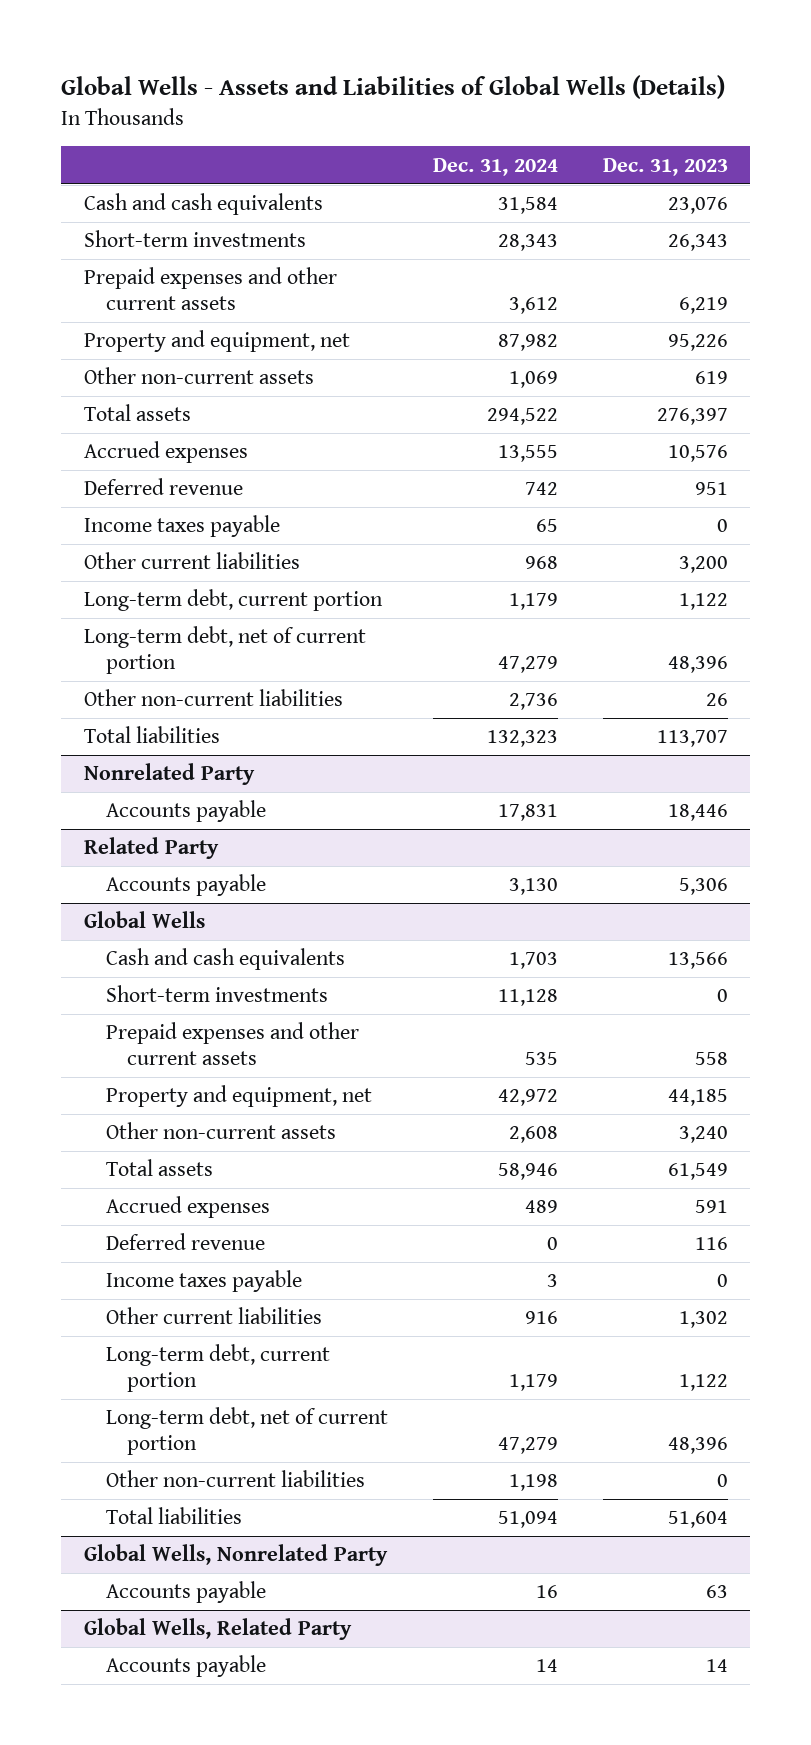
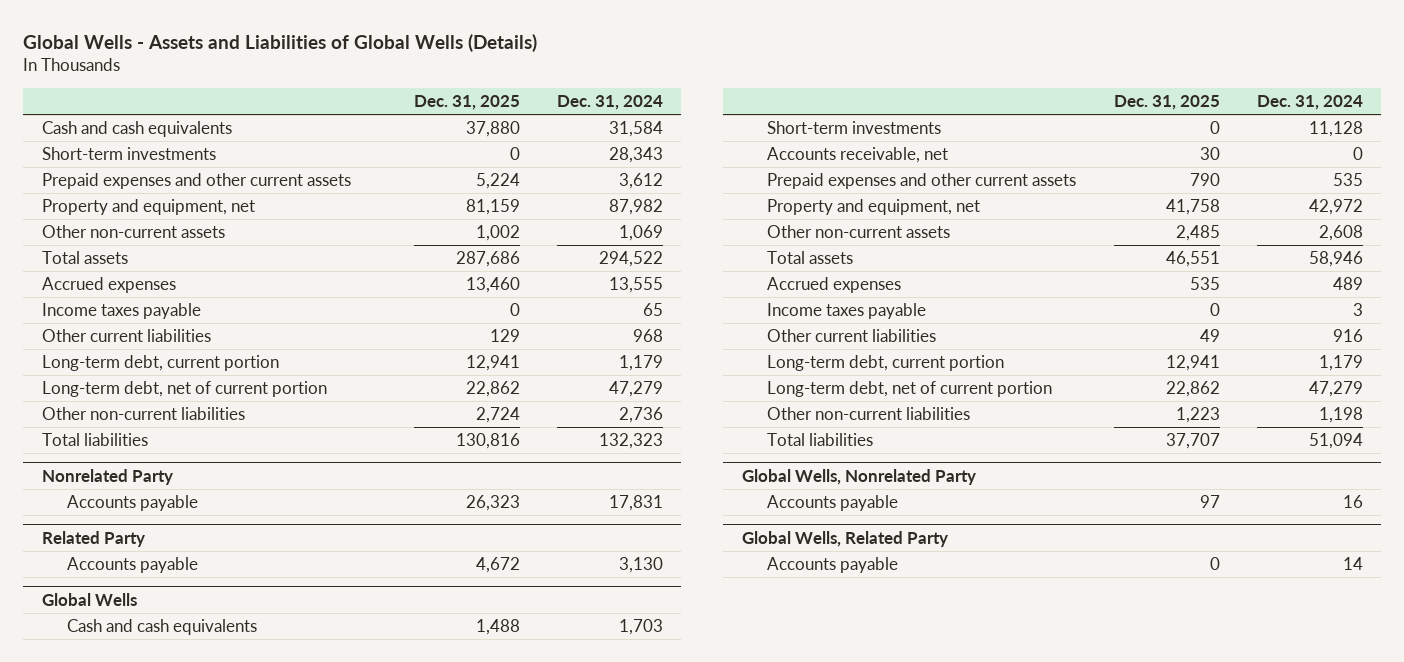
[602,157,728,176] Dec. 31, 2023 -> none
none -> [413,95,520,111] Dec. 31, 2025
[83,478,243,496] Deferred revenue -> none
none -> [767,147,949,164] Accounts receivable, net
[105,1233,265,1251] Deferred revenue -> none

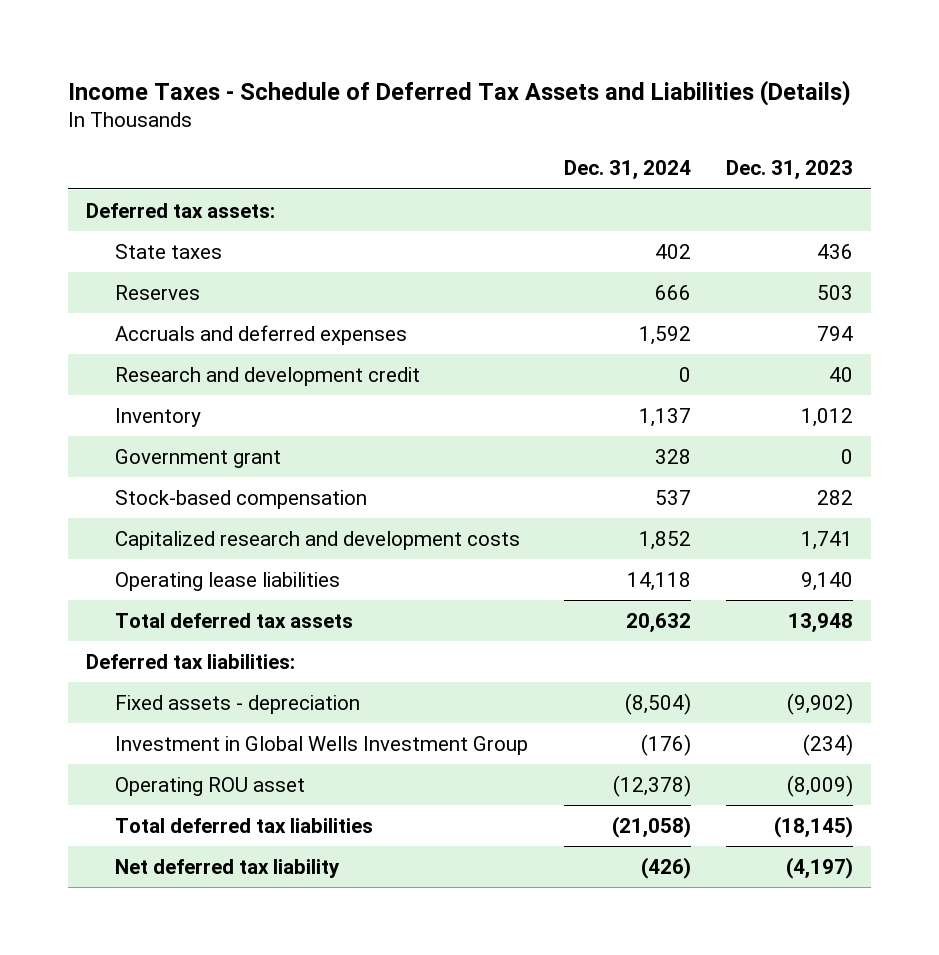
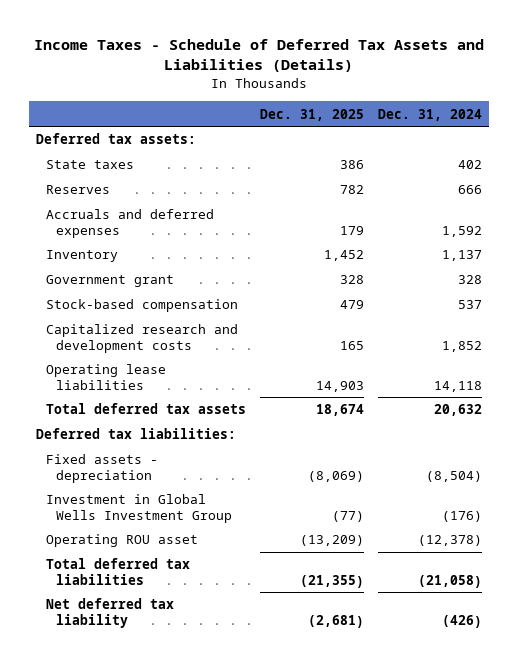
[726,160,854,181] Dec. 31, 2023 -> none
none -> [259,108,364,121] Dec. 31, 2025
[114,366,420,386] Research and development credit -> none

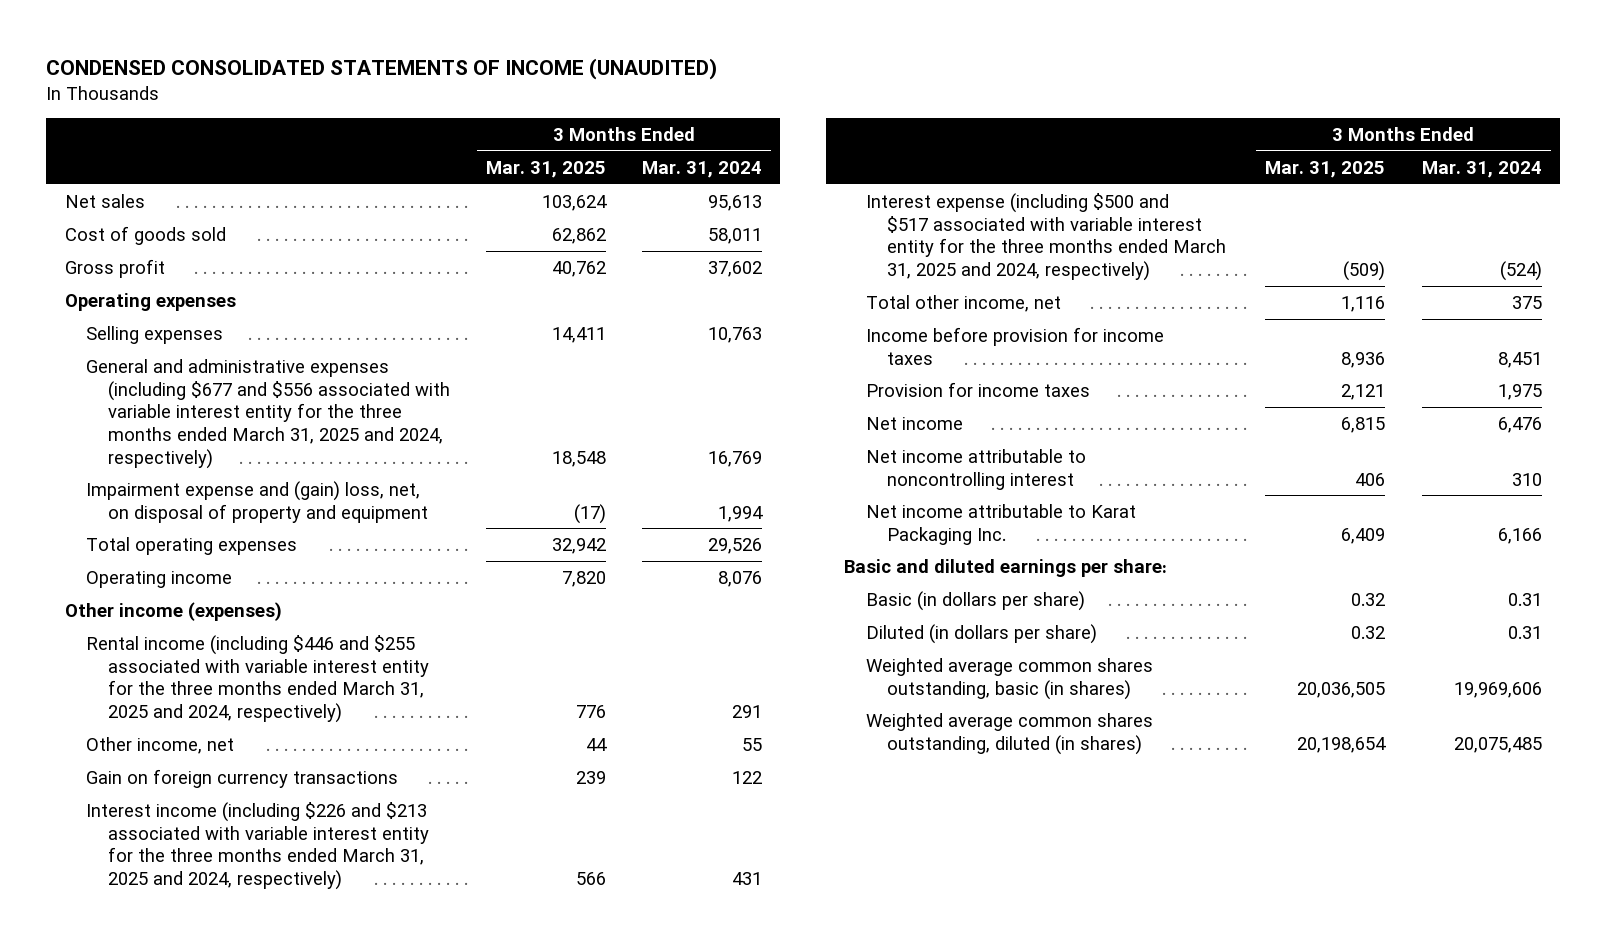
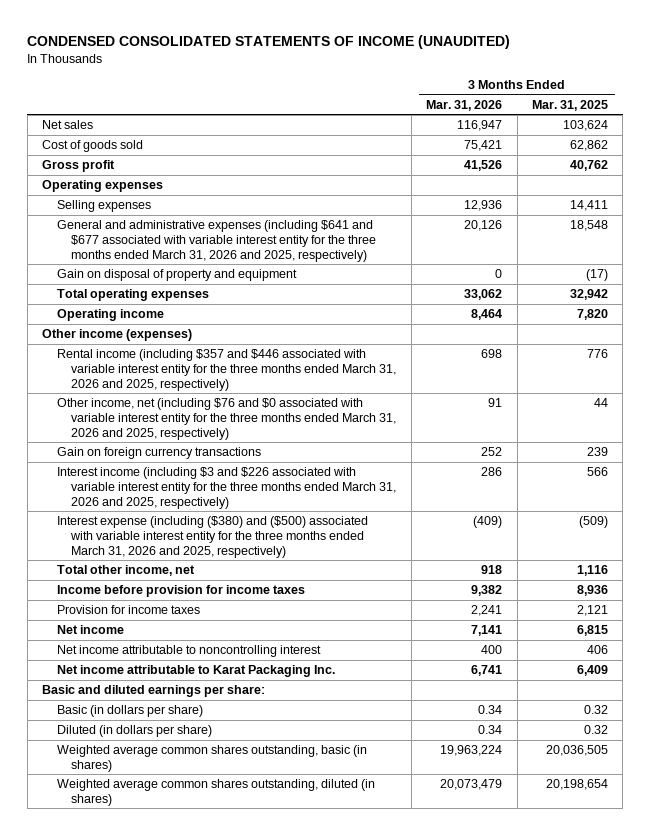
[641,160,762,178] Mar. 31, 2024 -> none
none -> [426,99,503,111] Mar. 31, 2026
[86,358,450,469] General and administrative expenses (including $677 and $556 associated with variable interest entity for the three months ended March 31, 2025 and 2024, respectively) -> [56,219,377,262] General and administrative expenses (including $641 and $677 associated with variable interest entity for the three months ended March 31, 2026 and 2025, respectively)
[86,480,428,523] Impairment expense and (gain) loss, net, on disposal of property and equipment -> [56,268,297,281] Gain on disposal of property and equipment
[86,736,235,754] Other income, net -> none
[86,634,429,723] Rental income (including $446 and $255 associated with variable interest entity for the three months ended March 31, 2025 and 2024, respectively) -> [56,348,397,391] Rental income (including $357 and $446 associated with variable interest entity for the three months ended March 31, 2026 and 2025, respectively)
none -> [56,397,397,440] Other income, net (including $76 and $0 associated with variable interest entity for the three months ended March 31, 2026 and 2025, respectively)
[86,801,429,890] Interest income (including $226 and $213 associated with variable interest entity for the three months ended March 31, 2025 and 2024, respectively) -> [56,466,397,509] Interest income (including $3 and $226 associated with variable interest entity for the three months ended March 31, 2026 and 2025, respectively)
[865,192,1227,281] Interest expense (including $500 and $517 associated with variable interest entity for the three months ended March 31, 2025 and 2024, respectively) -> [56,515,368,558] Interest expense (including ($380) and ($500) associated with variable interest entity for the three months ended March 31, 2026 and 2025, respectively)

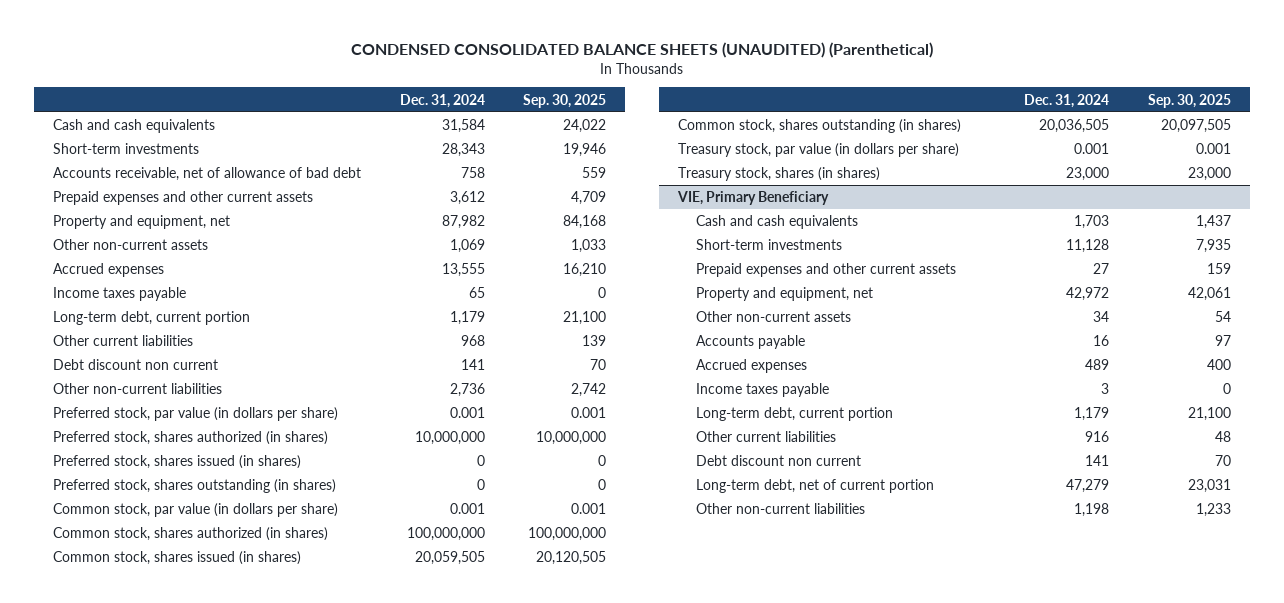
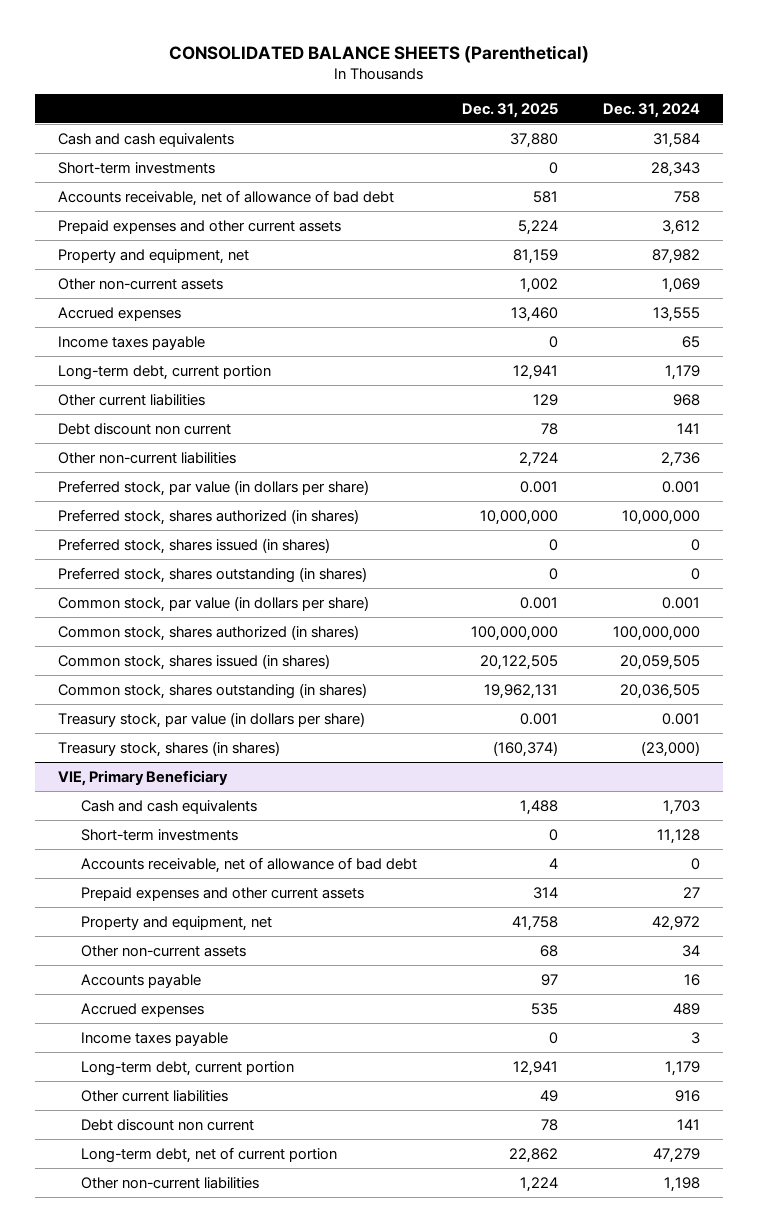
[351,42,934,59] CONDENSED CONSOLIDATED BALANCE SHEETS (UNAUDITED) (Parenthetical) -> [168,44,589,63] CONSOLIDATED BALANCE SHEETS (Parenthetical)
[522,93,606,108] Sep. 30, 2025 -> none
none -> [462,102,559,118] Dec. 31, 2025
[1066,167,1110,182] 23,000 -> [641,740,701,757] (23,000)
none -> [80,856,417,873] Accounts receivable, net of allowance of bad debt

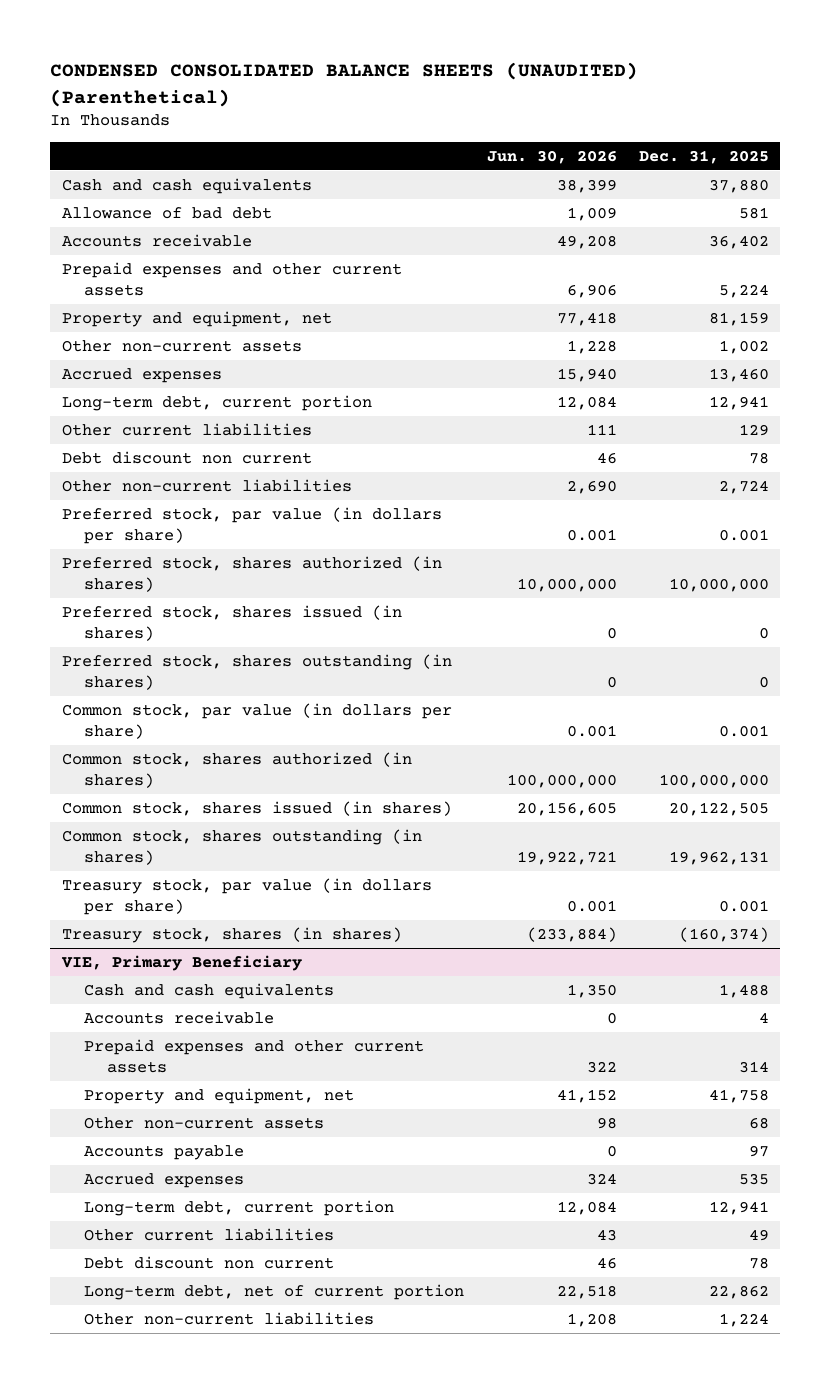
[168,44,589,63] CONSOLIDATED BALANCE SHEETS (Parenthetical) -> [50,62,639,107] CONDENSED CONSOLIDATED BALANCE SHEETS (UNAUDITED) (Parenthetical)
[603,102,701,118] Dec. 31, 2024 -> none
none -> [486,149,617,164] Jun. 30, 2026
[57,161,215,174] Short-term investments -> none
[57,189,394,206] Accounts receivable, net of allowance of bad debt -> [61,206,272,219] Allowance of bad debt
none -> [61,233,252,247] Accounts receivable
[57,335,205,350] Income taxes payable -> none
[80,828,238,841] Short-term investments -> none
[80,856,417,873] Accounts receivable, net of allowance of bad debt -> none
none -> [84,1010,275,1024] Accounts receivable
[80,1031,228,1046] Income taxes payable -> none

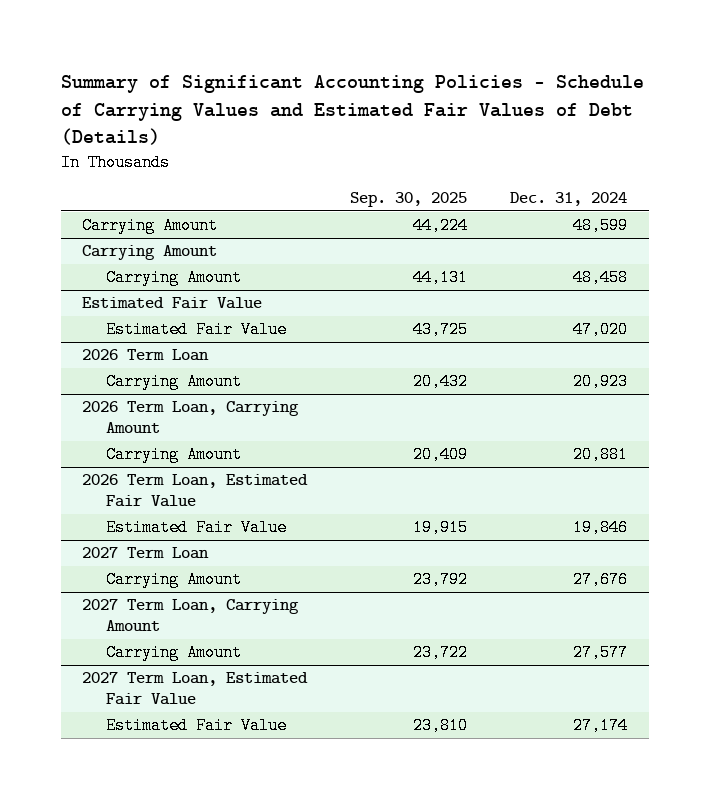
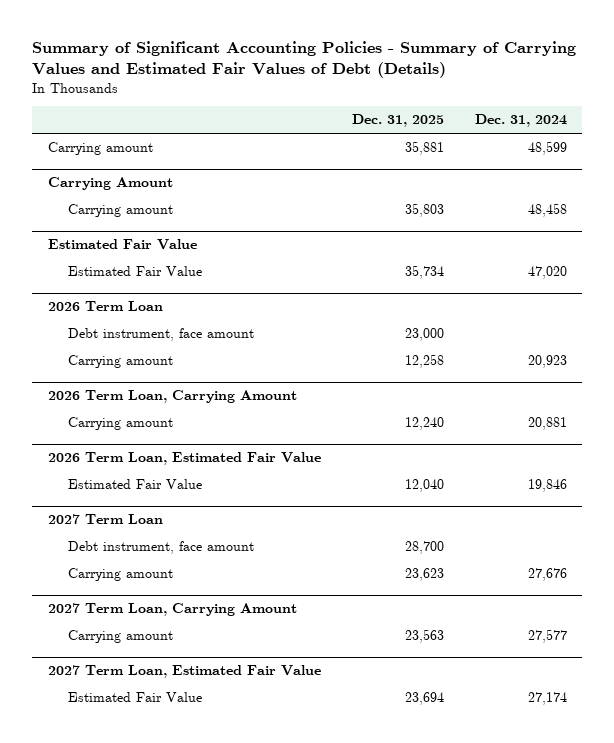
[60,75,644,146] Summary of Significant Accounting Policies - Schedule of Carrying Values and Estimated Fair Values of Debt (Details) -> [31,41,576,79] Summary of Significant Accounting Policies - Summary of Carrying Values and Estimated Fair Values of Debt (Details)
[350,192,468,208] Sep. 30, 2025 -> none
none -> [351,114,444,128] Dec. 31, 2025
[82,217,219,235] Carrying Amount -> [47,142,153,156] Carrying amount
[105,269,242,287] Carrying Amount -> [68,204,174,218] Carrying amount
none -> [68,328,255,342] Debt instrument, face amount
[105,373,242,391] Carrying Amount -> [68,355,174,369] Carrying amount
[105,446,242,464] Carrying Amount -> [68,417,174,431] Carrying amount
none -> [68,541,255,555] Debt instrument, face amount
[105,571,242,589] Carrying Amount -> [68,568,174,582] Carrying amount
[105,644,242,662] Carrying Amount -> [68,630,174,644] Carrying amount

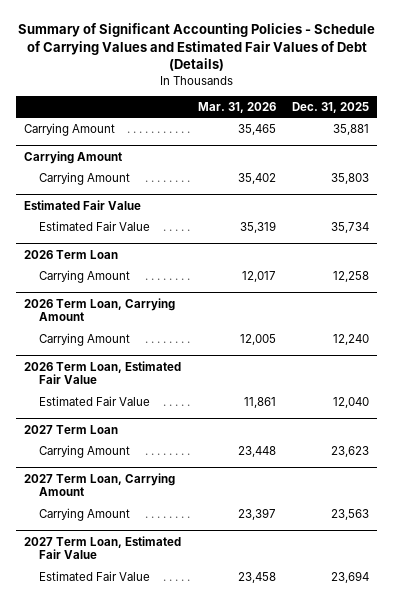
[31,41,576,79] Summary of Significant Accounting Policies - Summary of Carrying Values and Estimated Fair Values of Debt (Details) -> [17,22,375,72] Summary of Significant Accounting Policies - Schedule of Carrying Values and Estimated Fair Values of Debt (Details)
[474,114,567,128] Dec. 31, 2024 -> none
none -> [197,101,276,113] Mar. 31, 2026
[47,142,153,156] Carrying amount -> [24,122,116,136] Carrying Amount
[68,204,174,218] Carrying amount -> [39,171,131,185] Carrying Amount
[68,328,255,342] Debt instrument, face amount -> none
[68,355,174,369] Carrying amount -> [39,269,131,283] Carrying Amount
[68,417,174,431] Carrying amount -> [39,332,131,346] Carrying Amount
[68,541,255,555] Debt instrument, face amount -> none
[68,568,174,582] Carrying amount -> [39,444,131,458] Carrying Amount
[68,630,174,644] Carrying amount -> [39,507,131,521] Carrying Amount

